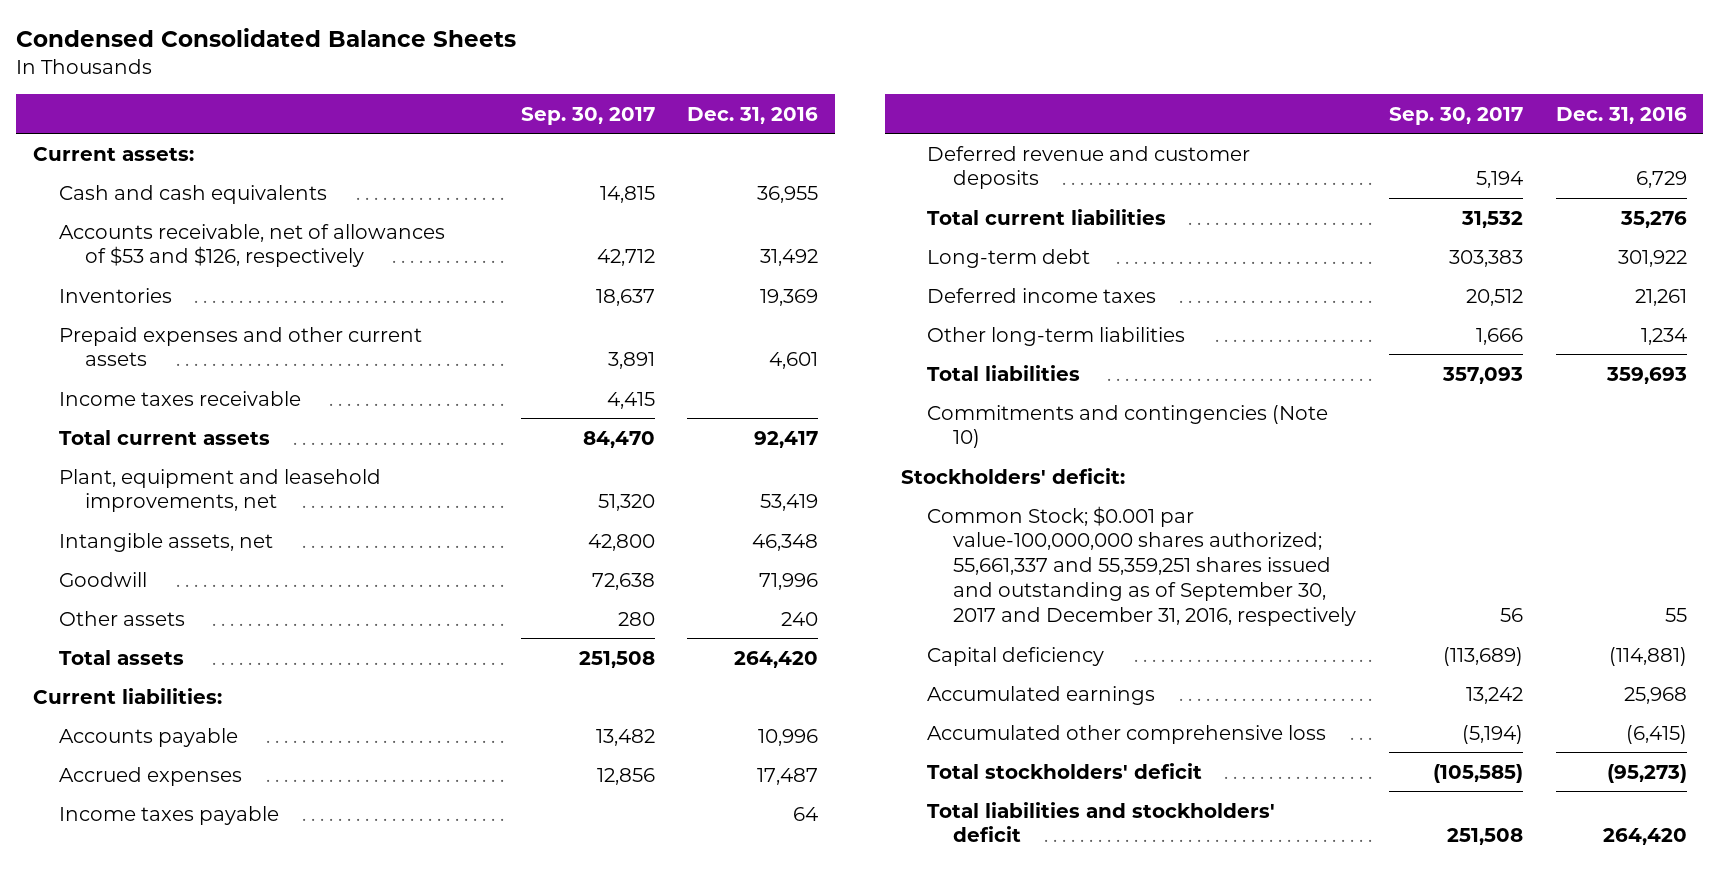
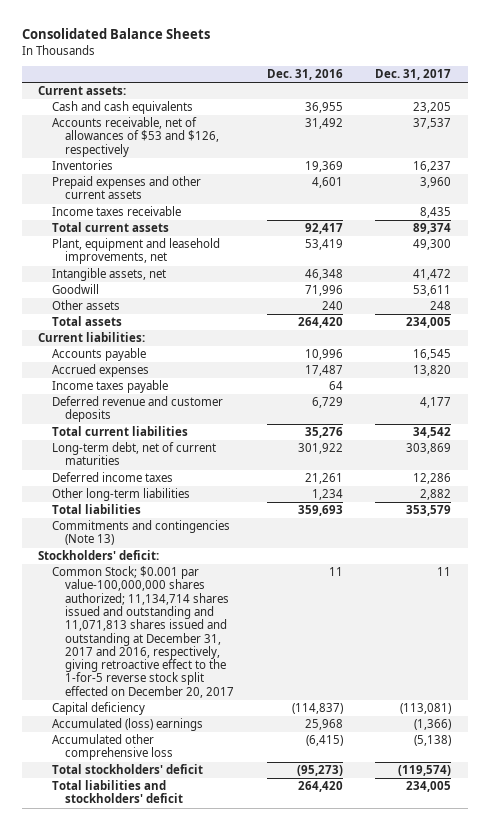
[16,28,517,48] Condensed Consolidated Balance Sheets -> [21,28,210,40] Consolidated Balance Sheets
[520,106,655,125] Sep. 30, 2017 -> none
none -> [375,69,452,81] Dec. 31, 2017
[926,248,1090,268] Long-term debt -> [51,442,216,466] Long-term debt, net of current maturities
[926,404,1328,449] Commitments and contingencies (Note 10) -> [51,520,230,546] Commitments and contingencies (Note 13)
[926,505,1356,626] Common Stock; $0.001 par value-100,000,000 shares authorized; 55,661,337 and 55,359,251 shares issued and outstanding as of September 30, 2017 and December 31, 2016, respectively -> [51,566,235,698] Common Stock; $0.001 par value-100,000,000 shares authorized; 11,134,714 shares issued and outstanding and 11,071,813 shares issued and outstanding at December 31, 2017 and 2016, respectively, giving retroactive effect to the 1-for-5 reverse stock split effected on December 20, 2017
[1664,607,1687,622] 55 -> [328,567,343,577] 11
[1608,646,1687,666] (114,881) -> [291,703,343,715] (114,837)
[926,685,1155,705] Accumulated earnings -> [51,718,203,732] Accumulated (loss) earnings

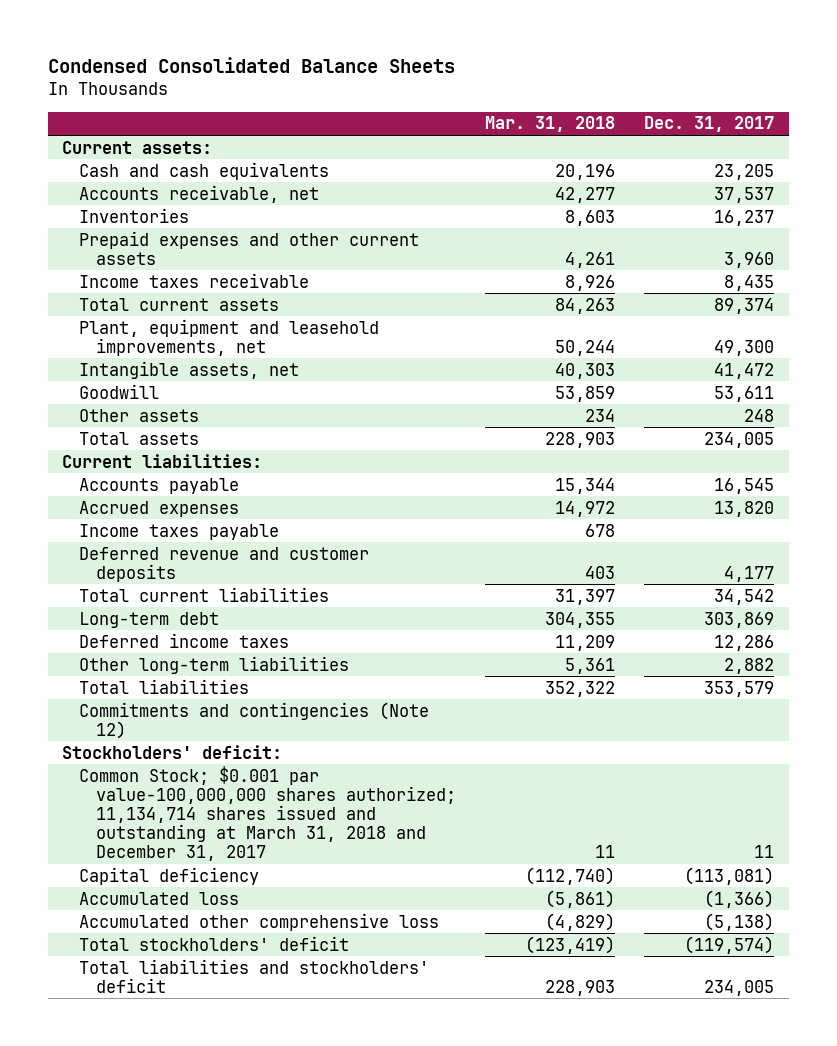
[21,28,210,40] Consolidated Balance Sheets -> [47,57,455,74] Condensed Consolidated Balance Sheets
[266,69,343,81] Dec. 31, 2016 -> none
none -> [484,116,615,133] Mar. 31, 2018
[51,117,220,157] Accounts receivable, net of allowances of $53 and $126, respectively -> [79,184,320,203] Accounts receivable, net
[51,442,216,466] Long-term debt, net of current maturities -> [79,611,220,628] Long-term debt
[51,520,230,546] Commitments and contingencies (Note 13) -> [79,701,430,739] Commitments and contingencies (Note 12)
[51,566,235,698] Common Stock; $0.001 par value-100,000,000 shares authorized; 11,134,714 shares issued and outstanding and 11,071,813 shares issued and outstanding at December 31, 2017 and 2016, respectively, giving retroactive effect to the 1-for-5 reverse stock split effected on December 20, 2017 -> [79,765,456,861] Common Stock; $0.001 par value-100,000,000 shares authorized; 11,134,714 shares issued and outstanding at March 31, 2018 and December 31, 2017
[51,718,203,732] Accumulated (loss) earnings -> [79,891,240,905] Accumulated loss

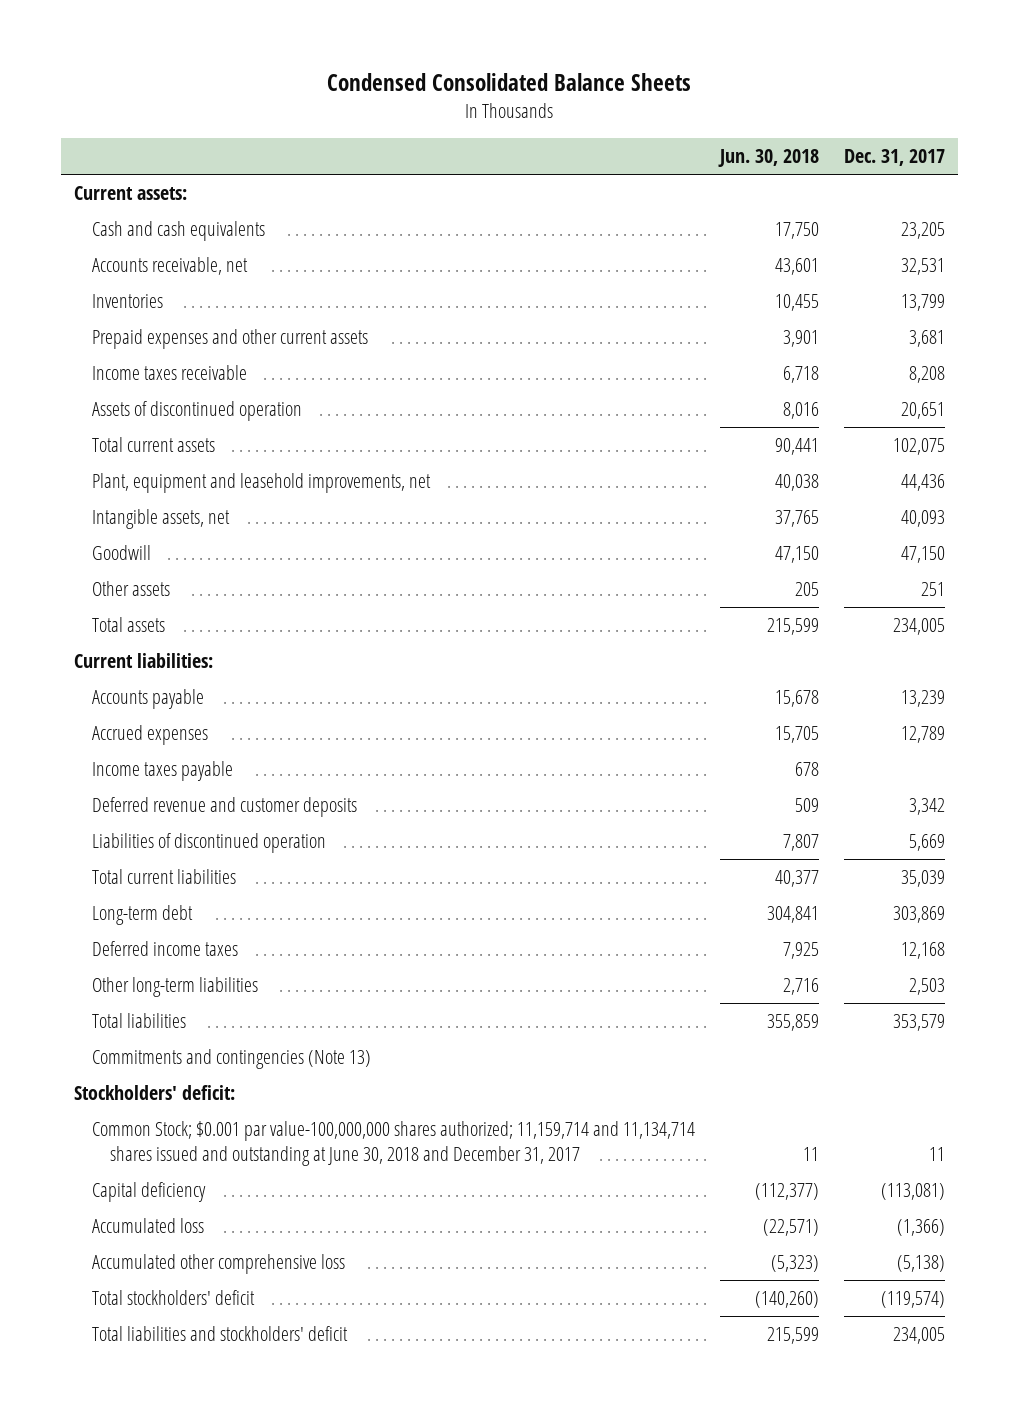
[484,116,615,133] Mar. 31, 2018 -> none
none -> [718,148,820,167] Jun. 30, 2018
[714,186,775,203] 37,537 -> [901,258,946,276] 32,531
[714,209,775,226] 16,237 -> [901,294,946,312] 13,799
[724,251,775,268] 3,960 -> [909,330,946,348] 3,681
[724,274,775,291] 8,435 -> [909,366,946,384] 8,208
none -> [91,401,302,422] Assets of discontinued operation
[714,297,775,314] 89,374 -> [893,438,946,456] 102,075
[714,339,775,356] 49,300 -> [901,474,946,492] 44,436
[714,362,775,379] 41,472 -> [901,510,946,528] 40,093
[714,385,775,402] 53,611 -> [901,546,946,564] 47,150
[744,408,775,422] 248 -> [921,582,946,597] 251
[714,477,775,494] 16,545 -> [901,690,946,708] 13,239
[714,500,775,517] 13,820 -> [901,726,946,744] 12,789
[724,565,775,582] 4,177 -> [909,798,946,816] 3,342
none -> [91,833,326,854] Liabilities of discontinued operation
[714,588,775,605] 34,542 -> [901,870,946,888] 35,039
[714,634,775,651] 12,286 -> [901,942,946,960] 12,168
[724,657,775,674] 2,882 -> [909,978,946,996] 2,503
[79,701,430,739] Commitments and contingencies (Note 12) -> [91,1049,371,1070] Commitments and contingencies (Note 13)
[79,765,456,861] Common Stock; $0.001 par value-100,000,000 shares authorized; 11,134,714 shares issued and outstanding at March 31, 2018 and December 31, 2017 -> [91,1121,695,1167] Common Stock; $0.001 par value-100,000,000 shares authorized; 11,159,714 and 11,134,714 shares issued and outstanding at June 30, 2018 and December 31, 2017

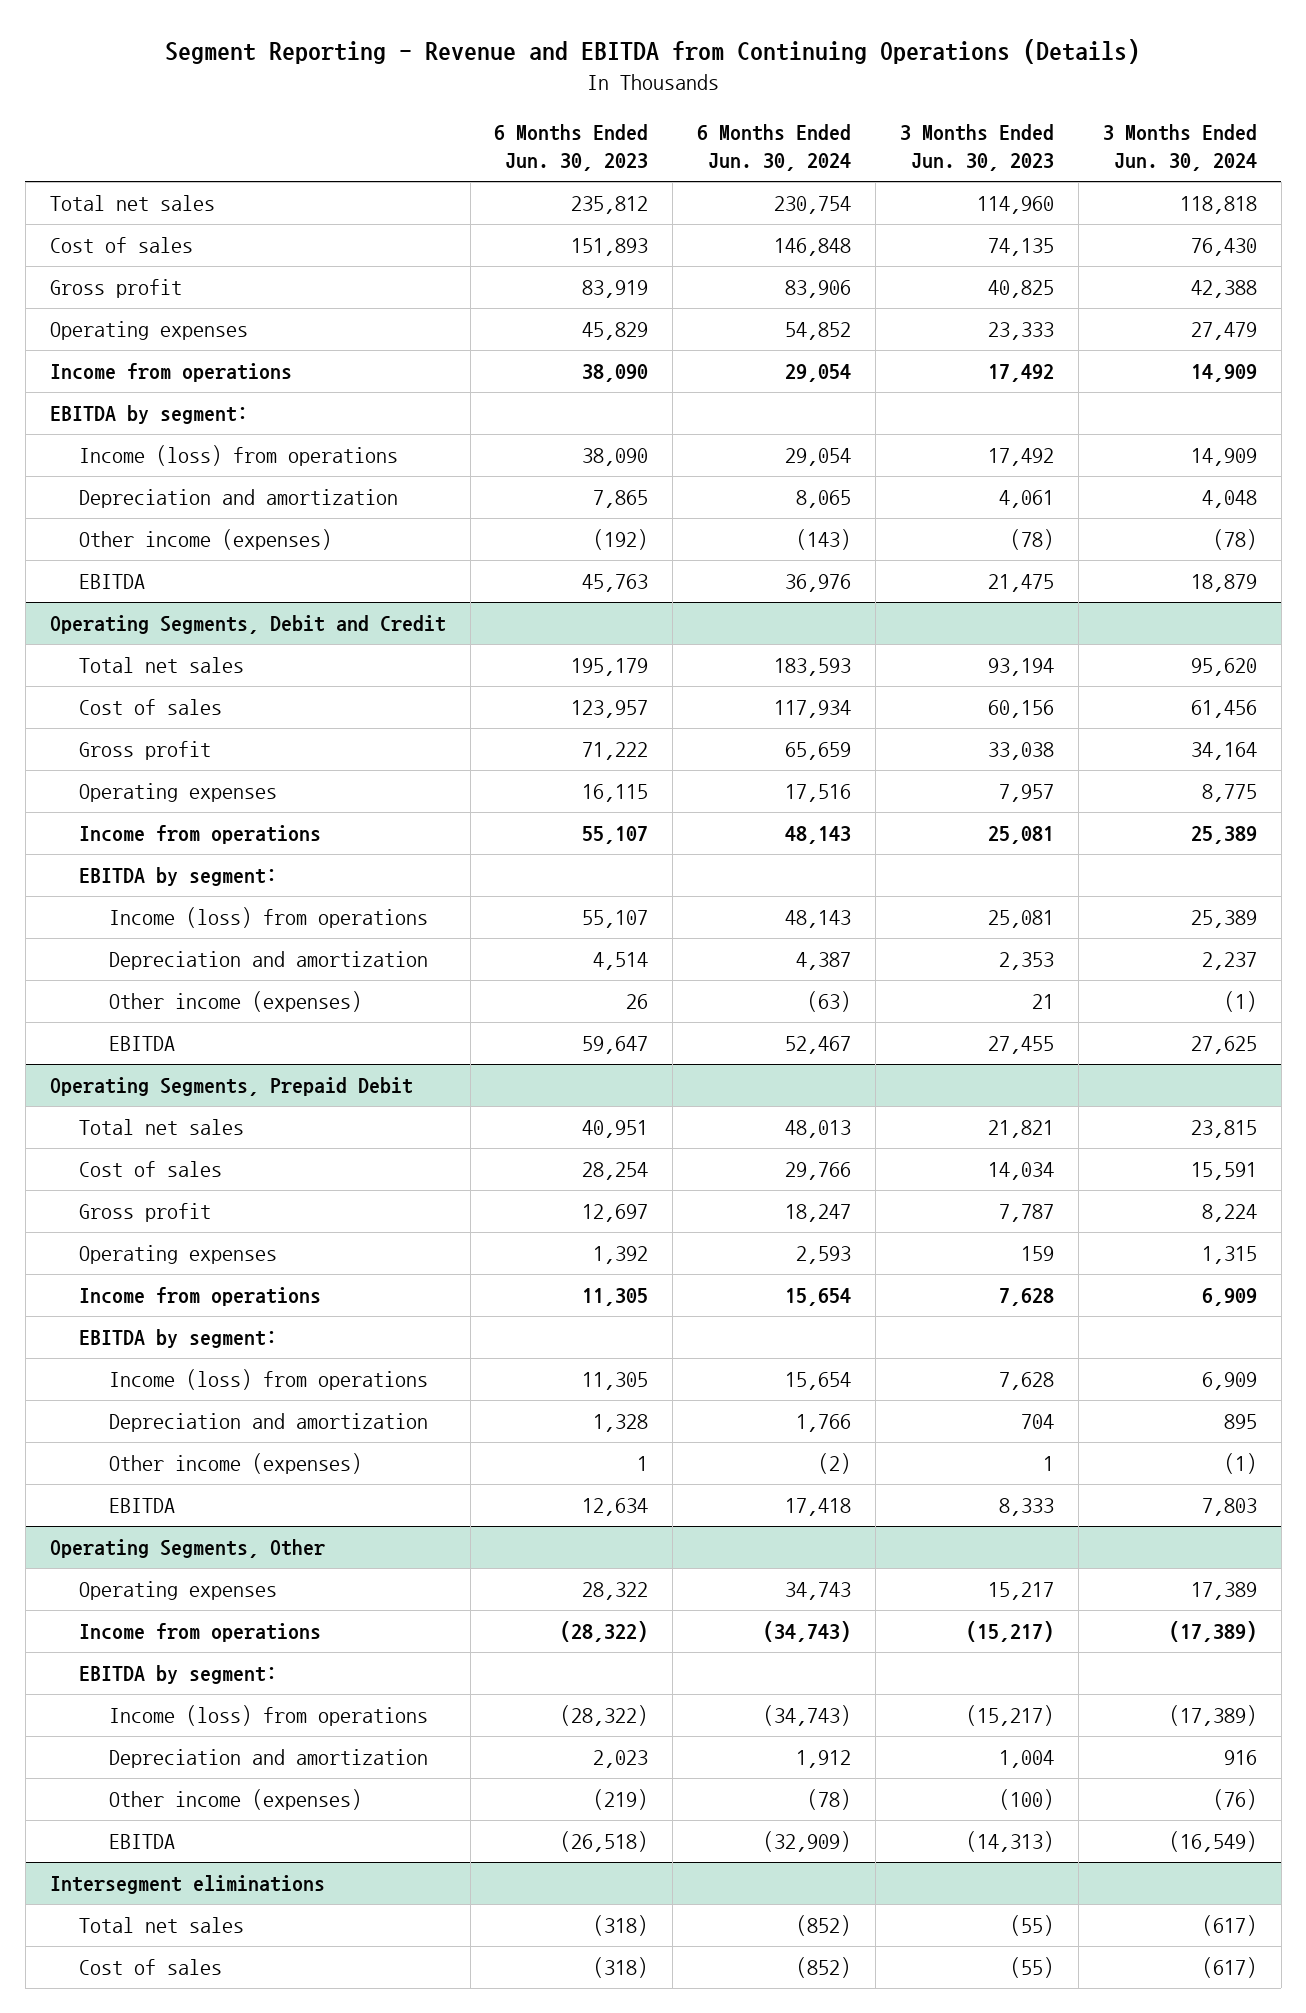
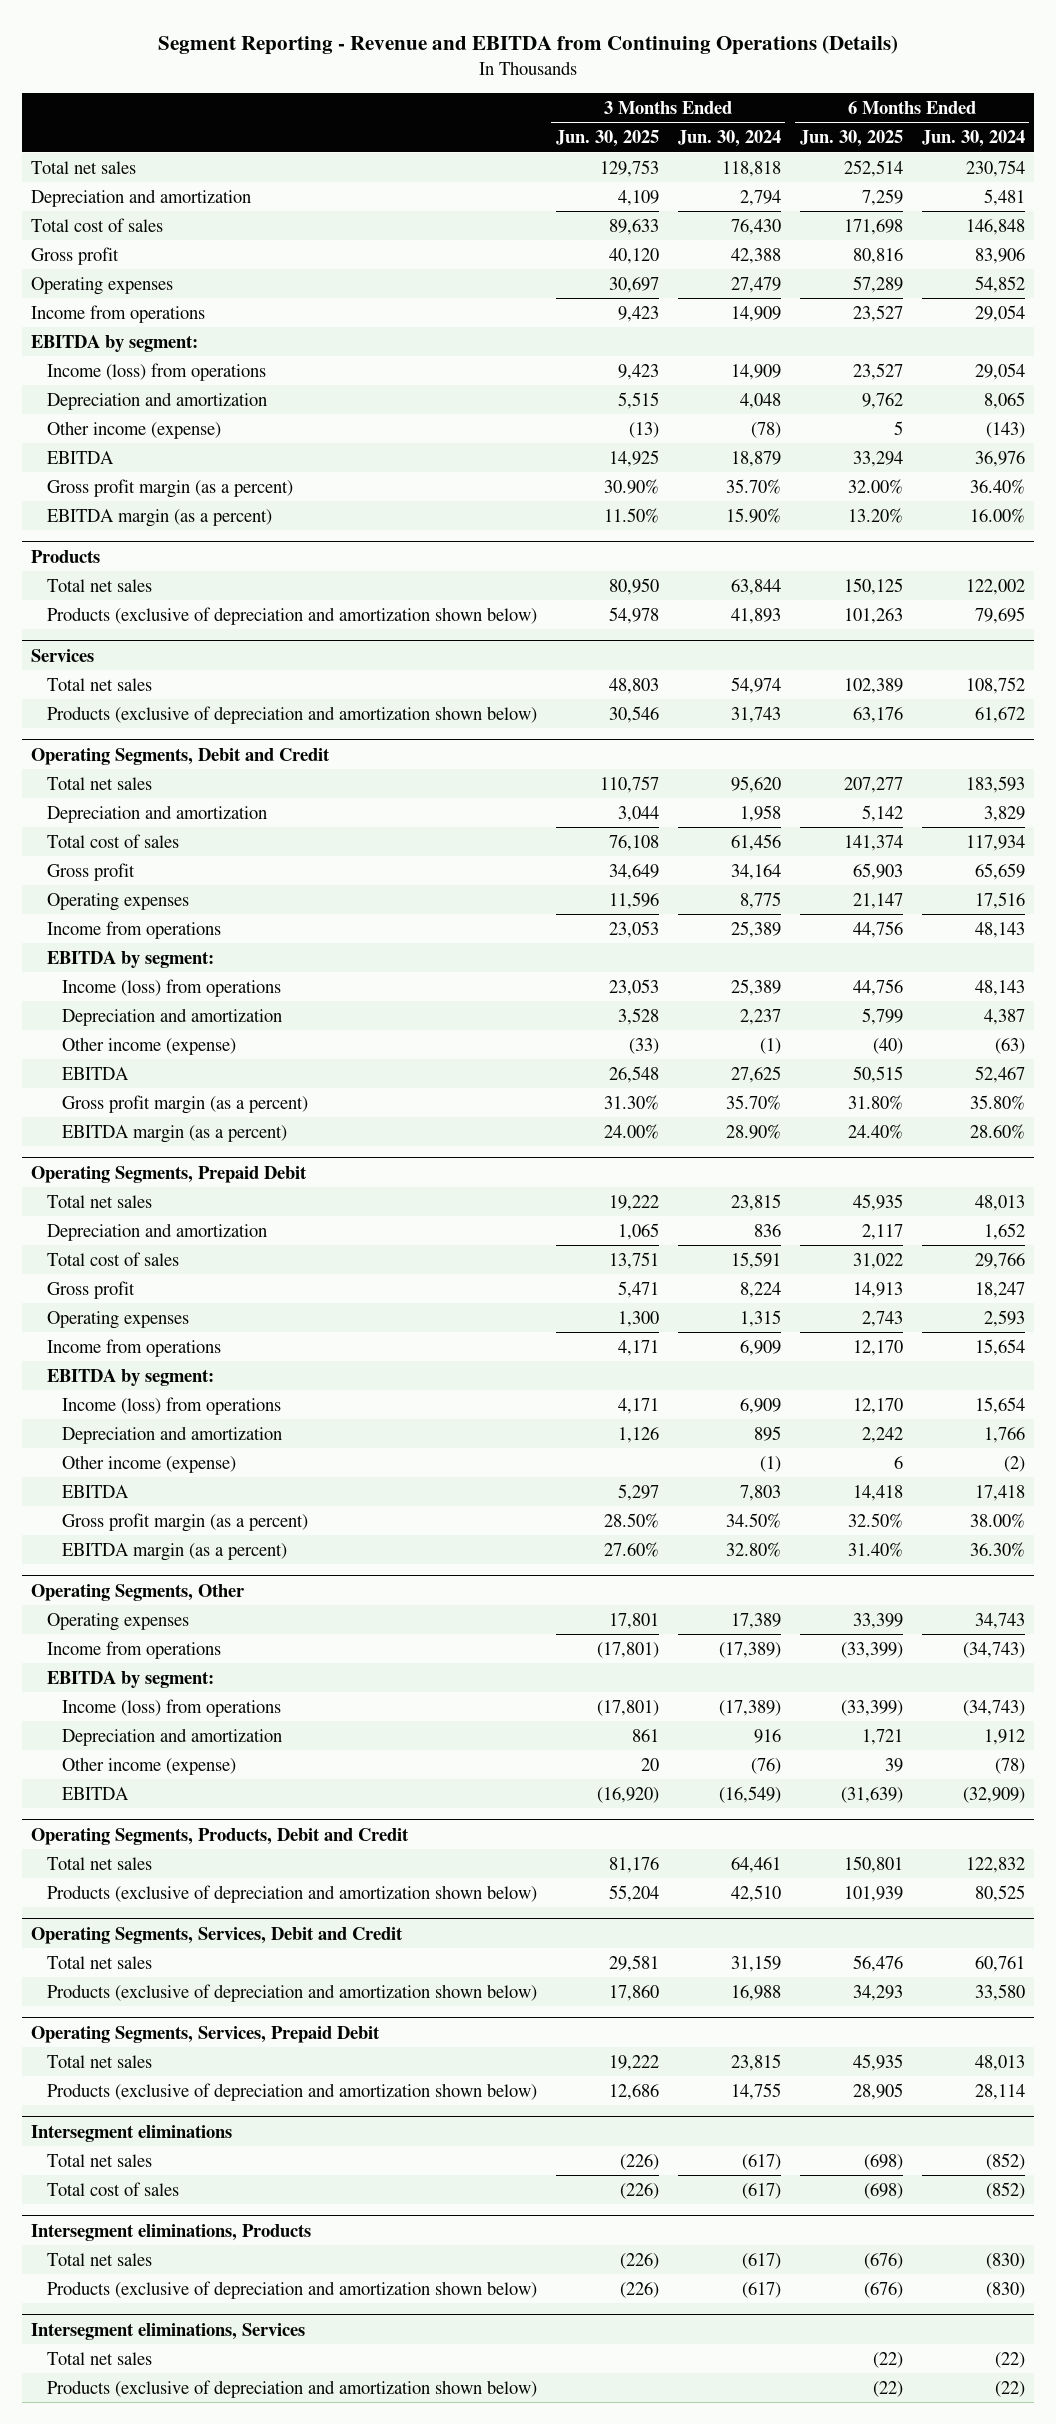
[494,124,649,172] 6 Months Ended Jun. 30, 2023 -> none
[900,124,1055,172] 3 Months Ended Jun. 30, 2023 -> none
none -> [555,130,659,148] Jun. 30, 2025
none -> [799,130,903,148] Jun. 30, 2025
none -> [31,188,252,207] Depreciation and amortization
[49,236,193,253] Cost of sales -> [31,217,164,232] Total cost of sales
[79,528,333,550] Other income (expenses) -> [46,420,221,439] Other income (expense)
none -> [46,478,293,498] Gross profit margin (as a percent)
none -> [46,508,272,527] EBITDA margin (as a percent)
none -> [31,549,101,563] Products
none -> [46,578,152,592] Total net sales
none -> [46,606,537,625] Products (exclusive of depreciation and amortization shown below)
none -> [31,648,95,662] Services
none -> [46,677,152,691] Total net sales
none -> [46,705,537,724] Products (exclusive of depreciation and amortization shown below)
none -> [46,804,267,823] Depreciation and amortization
[79,698,223,715] Cost of sales -> [46,833,179,848] Total cost of sales
[108,990,362,1012] Other income (expenses) -> [62,1036,237,1055] Other income (expense)
none -> [62,1094,309,1114] Gross profit margin (as a percent)
none -> [62,1124,288,1143] EBITDA margin (as a percent)
none -> [46,1222,267,1241] Depreciation and amortization
[79,1160,223,1177] Cost of sales -> [46,1251,179,1266] Total cost of sales
[108,1452,362,1474] Other income (expenses) -> [62,1454,237,1473] Other income (expense)
none -> [62,1512,309,1532] Gross profit margin (as a percent)
none -> [62,1542,288,1561] EBITDA margin (as a percent)
[108,1788,362,1810] Other income (expenses) -> [62,1756,237,1775] Other income (expense)
none -> [31,1827,410,1845] Operating Segments, Products, Debit and Credit
none -> [46,1856,152,1870] Total net sales
none -> [46,1884,537,1903] Products (exclusive of depreciation and amortization shown below)
none -> [31,1926,404,1944] Operating Segments, Services, Debit and Credit
none -> [46,1955,152,1969] Total net sales
none -> [46,1983,537,2002] Products (exclusive of depreciation and amortization shown below)
none -> [31,2025,381,2043] Operating Segments, Services, Prepaid Debit
none -> [46,2054,152,2068] Total net sales
none -> [46,2082,537,2101] Products (exclusive of depreciation and amortization shown below)
[79,1958,223,1975] Cost of sales -> [46,2181,179,2196] Total cost of sales
none -> [31,2223,312,2241] Intersegment eliminations, Products
none -> [46,2252,152,2266] Total net sales
none -> [46,2280,537,2299] Products (exclusive of depreciation and amortization shown below)
none -> [31,2322,306,2340] Intersegment eliminations, Services
none -> [46,2351,152,2365] Total net sales
none -> [46,2379,537,2398] Products (exclusive of depreciation and amortization shown below)

